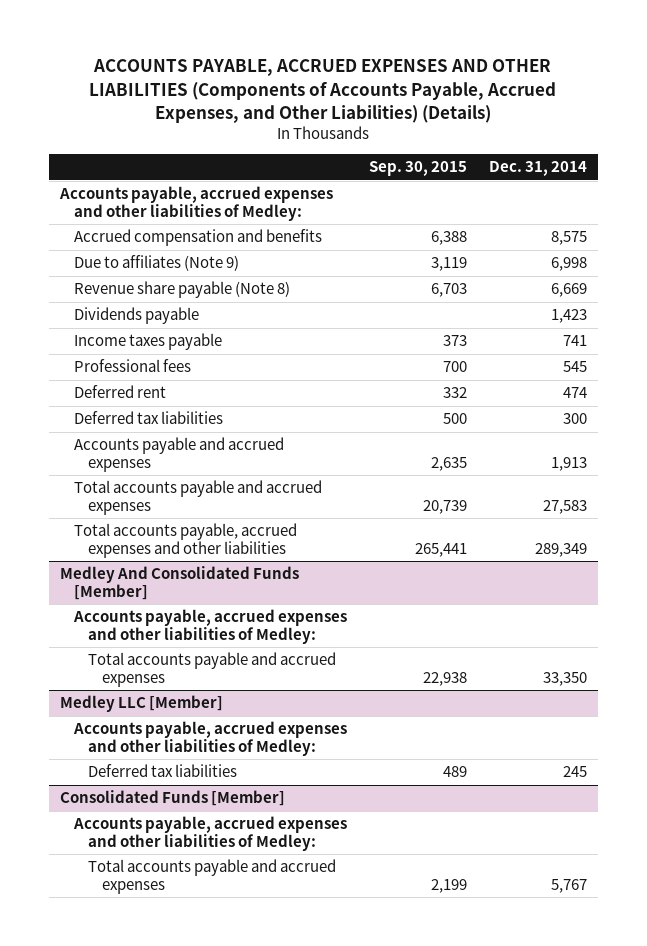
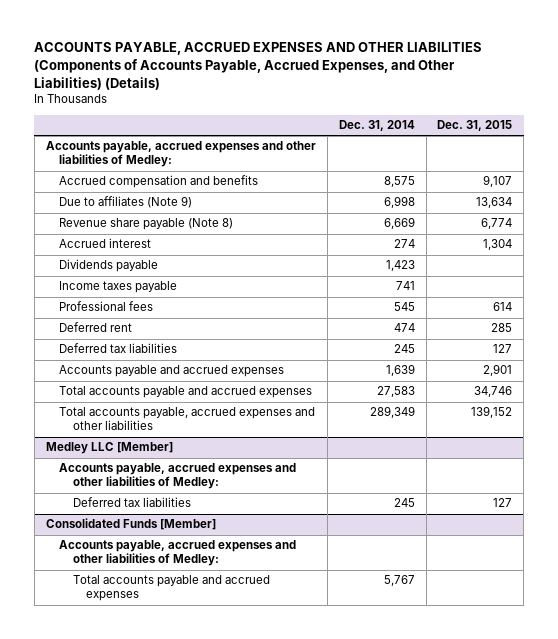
[368,161,467,177] Sep. 30, 2015 -> none
none -> [437,120,513,132] Dec. 31, 2015
none -> [59,238,152,249] Accrued interest
[562,413,587,425] 300 -> [393,344,415,354] 245
[550,456,587,471] 1,913 -> [385,364,415,377] 1,639
[60,566,300,600] Medley And Consolidated Funds [Member] -> none
[72,609,347,644] Accounts payable, accrued expenses and other liabilities of Medley: -> none
[87,652,336,687] Total accounts payable and accrued expenses -> none

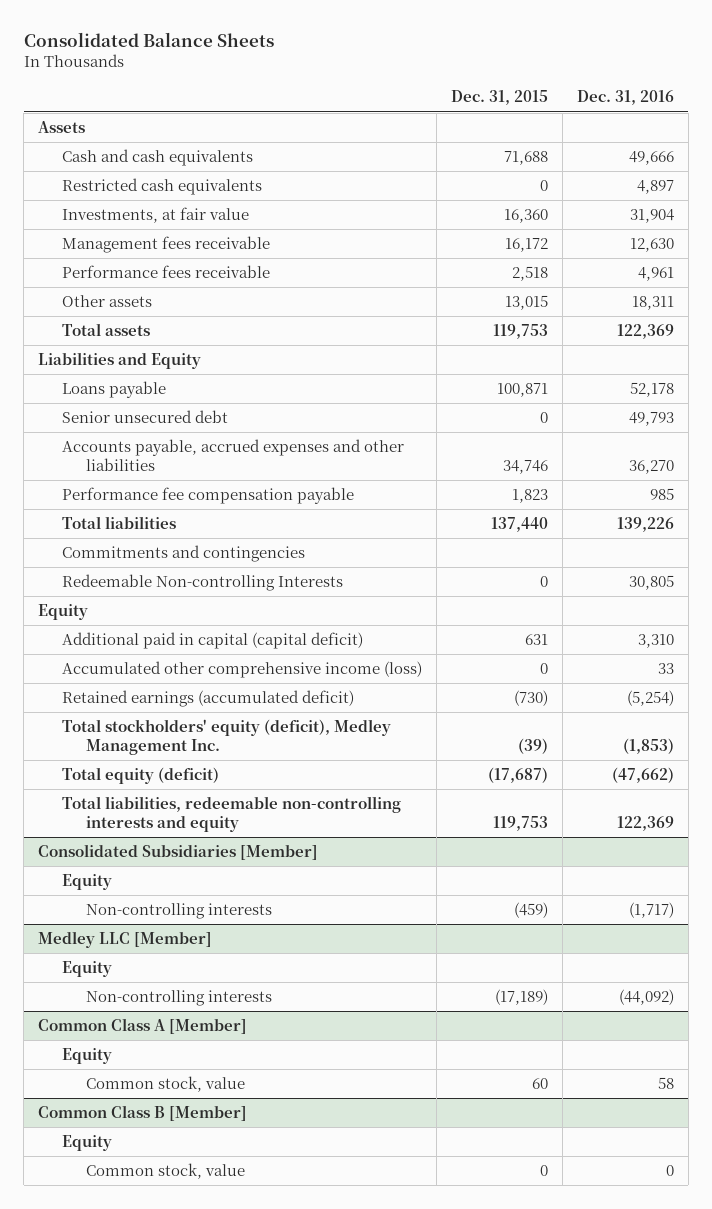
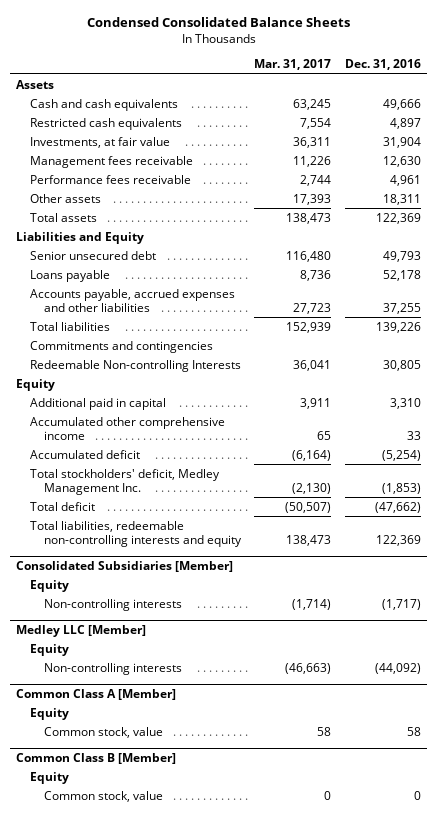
[23,32,274,48] Consolidated Balance Sheets -> [86,17,350,28] Condensed Consolidated Balance Sheets
[451,90,549,106] Dec. 31, 2015 -> none
none -> [254,58,332,70] Mar. 31, 2017
[62,487,355,505] Performance fee compensation payable -> none
[62,381,167,399] Loans payable -> [29,269,110,282] Loans payable
[628,459,674,474] 36,270 -> [382,302,421,314] 37,255
[62,632,364,650] Additional paid in capital (capital deficit) -> [29,397,166,410] Additional paid in capital
[62,661,423,679] Accumulated other comprehensive income (loss) -> [29,416,225,440] Accumulated other comprehensive income
[62,690,355,708] Retained earnings (accumulated deficit) -> [29,449,140,459] Accumulated deficit
[62,719,392,755] Total stockholders' equity (deficit), Medley Management Inc. -> [29,468,220,495] Total stockholders' deficit, Medley Management Inc.
[62,767,220,785] Total equity (deficit) -> [29,501,95,511] Total deficit

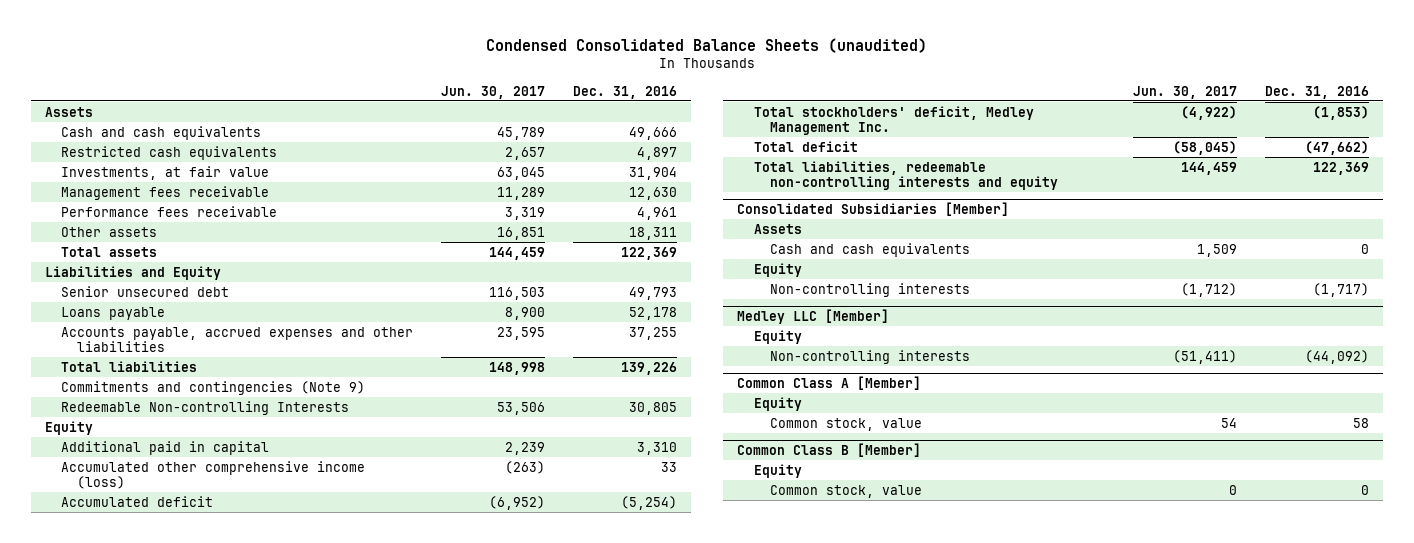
[86,17,350,28] Condensed Consolidated Balance Sheets -> [486,38,928,54] Condensed Consolidated Balance Sheets (unaudited)
[254,58,332,70] Mar. 31, 2017 -> none
none -> [441,85,546,99] Jun. 30, 2017
[29,340,213,353] Commitments and contingencies -> [61,380,366,395] Commitments and contingencies (Note 9)
[29,416,225,440] Accumulated other comprehensive income -> [61,460,366,489] Accumulated other comprehensive income (loss)
none -> [753,223,802,234] Assets
none -> [769,242,970,257] Cash and cash equivalents

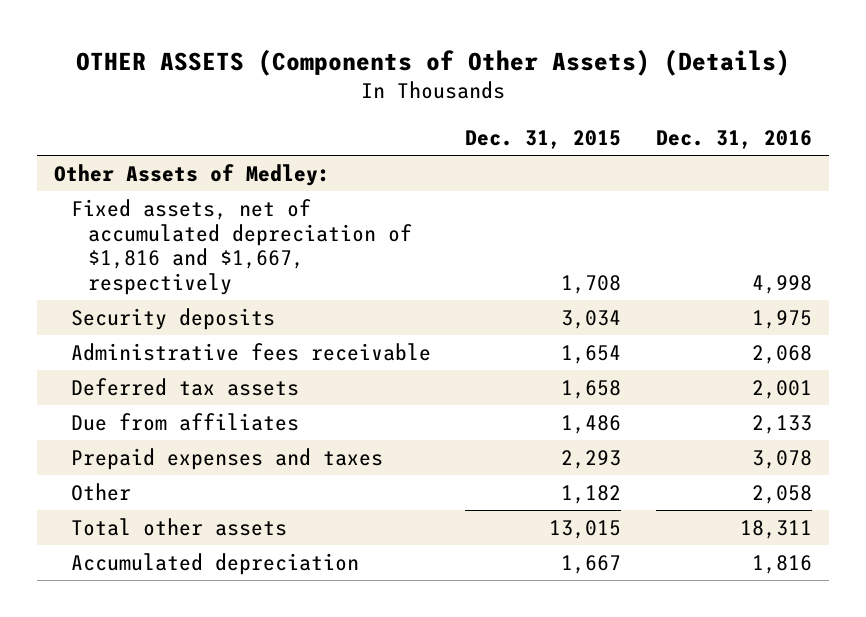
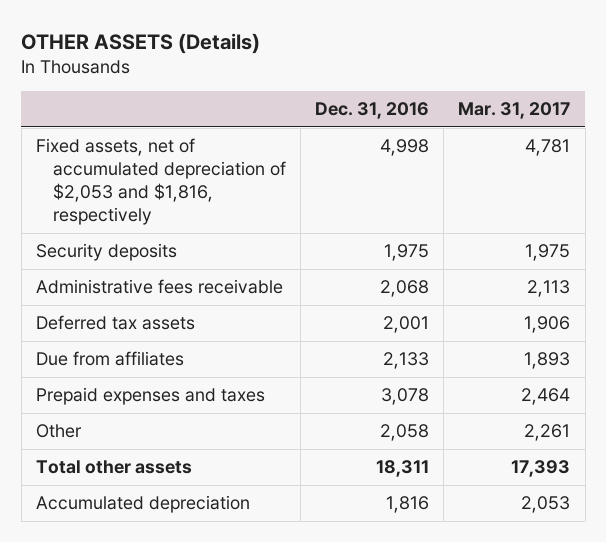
[75,48,790,76] OTHER ASSETS (Components of Other Assets) (Details) -> [21,32,261,54] OTHER ASSETS (Details)
[465,129,622,149] Dec. 31, 2015 -> none
none -> [458,101,571,119] Mar. 31, 2017
[54,164,331,187] Other Assets of Medley: -> none
[70,199,412,295] Fixed assets, net of accumulated depreciation of $1,816 and $1,667, respectively -> [35,138,286,226] Fixed assets, net of accumulated depreciation of $2,053 and $1,816, respectively

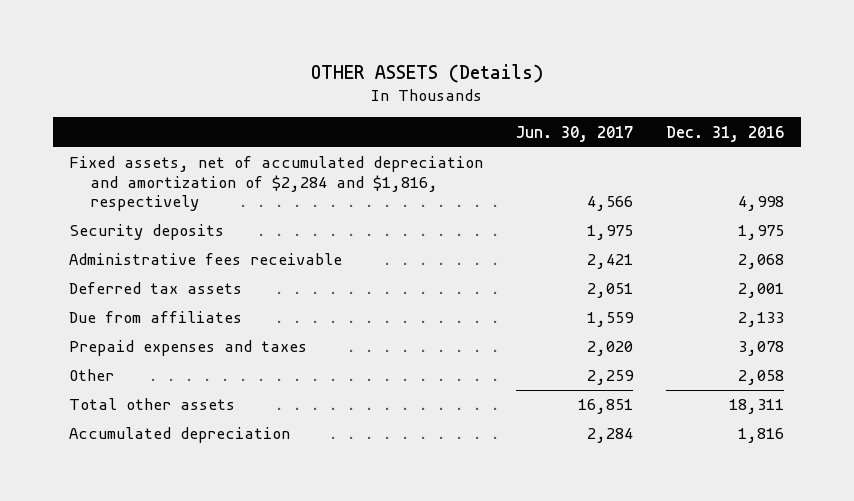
[458,101,571,119] Mar. 31, 2017 -> none
none -> [516,125,634,142] Jun. 30, 2017
[35,138,286,226] Fixed assets, net of accumulated depreciation of $2,053 and $1,816, respectively -> [69,156,484,212] Fixed assets, net of accumulated depreciation and amortization of $2,284 and $1,816, respectively

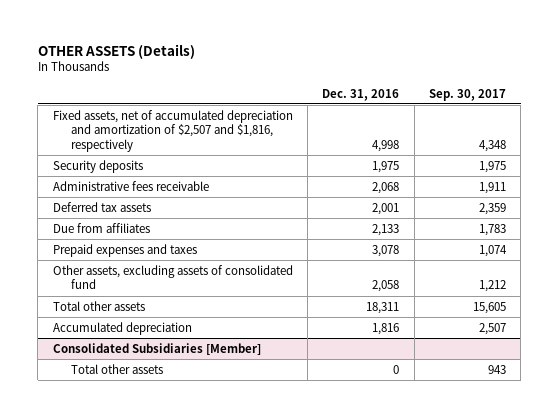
[516,125,634,142] Jun. 30, 2017 -> none
none -> [428,88,506,101] Sep. 30, 2017
[69,156,484,212] Fixed assets, net of accumulated depreciation and amortization of $2,284 and $1,816, respectively -> [52,109,293,153] Fixed assets, net of accumulated depreciation and amortization of $2,507 and $1,816, respectively
[69,369,115,382] Other -> [52,264,293,290] Other assets, excluding assets of consolidated fund
none -> [52,342,261,355] Consolidated Subsidiaries [Member]
none -> [70,363,163,374] Total other assets

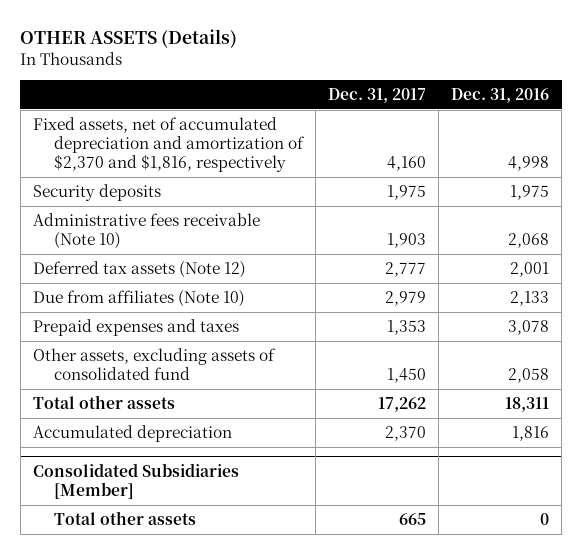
[428,88,506,101] Sep. 30, 2017 -> none
none -> [328,87,427,103] Dec. 31, 2017
[52,109,293,153] Fixed assets, net of accumulated depreciation and amortization of $2,507 and $1,816, respectively -> [32,116,305,173] Fixed assets, net of accumulated depreciation and amortization of $2,370 and $1,816, respectively
[52,180,209,191] Administrative fees receivable -> [32,212,260,250] Administrative fees receivable (Note 10)
[52,201,151,212] Deferred tax assets -> [32,260,246,278] Deferred tax assets (Note 12)
[52,222,150,233] Due from affiliates -> [32,289,245,307] Due from affiliates (Note 10)

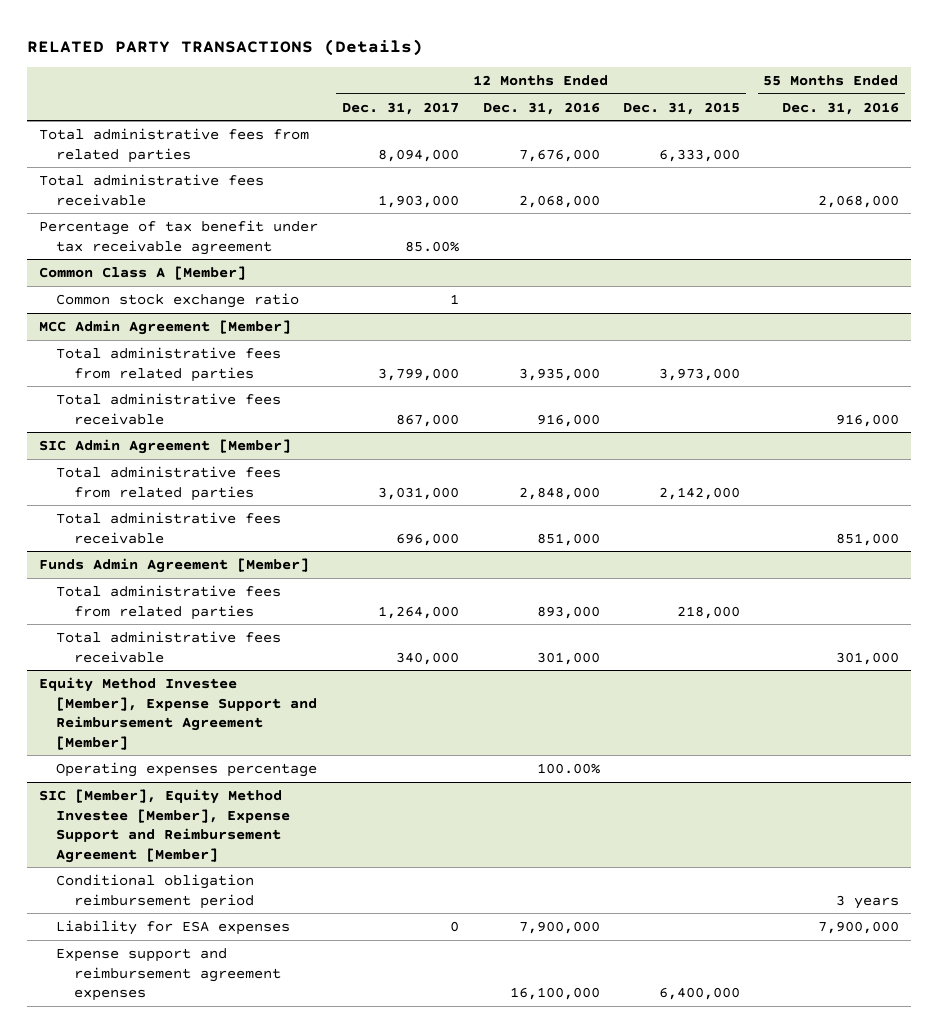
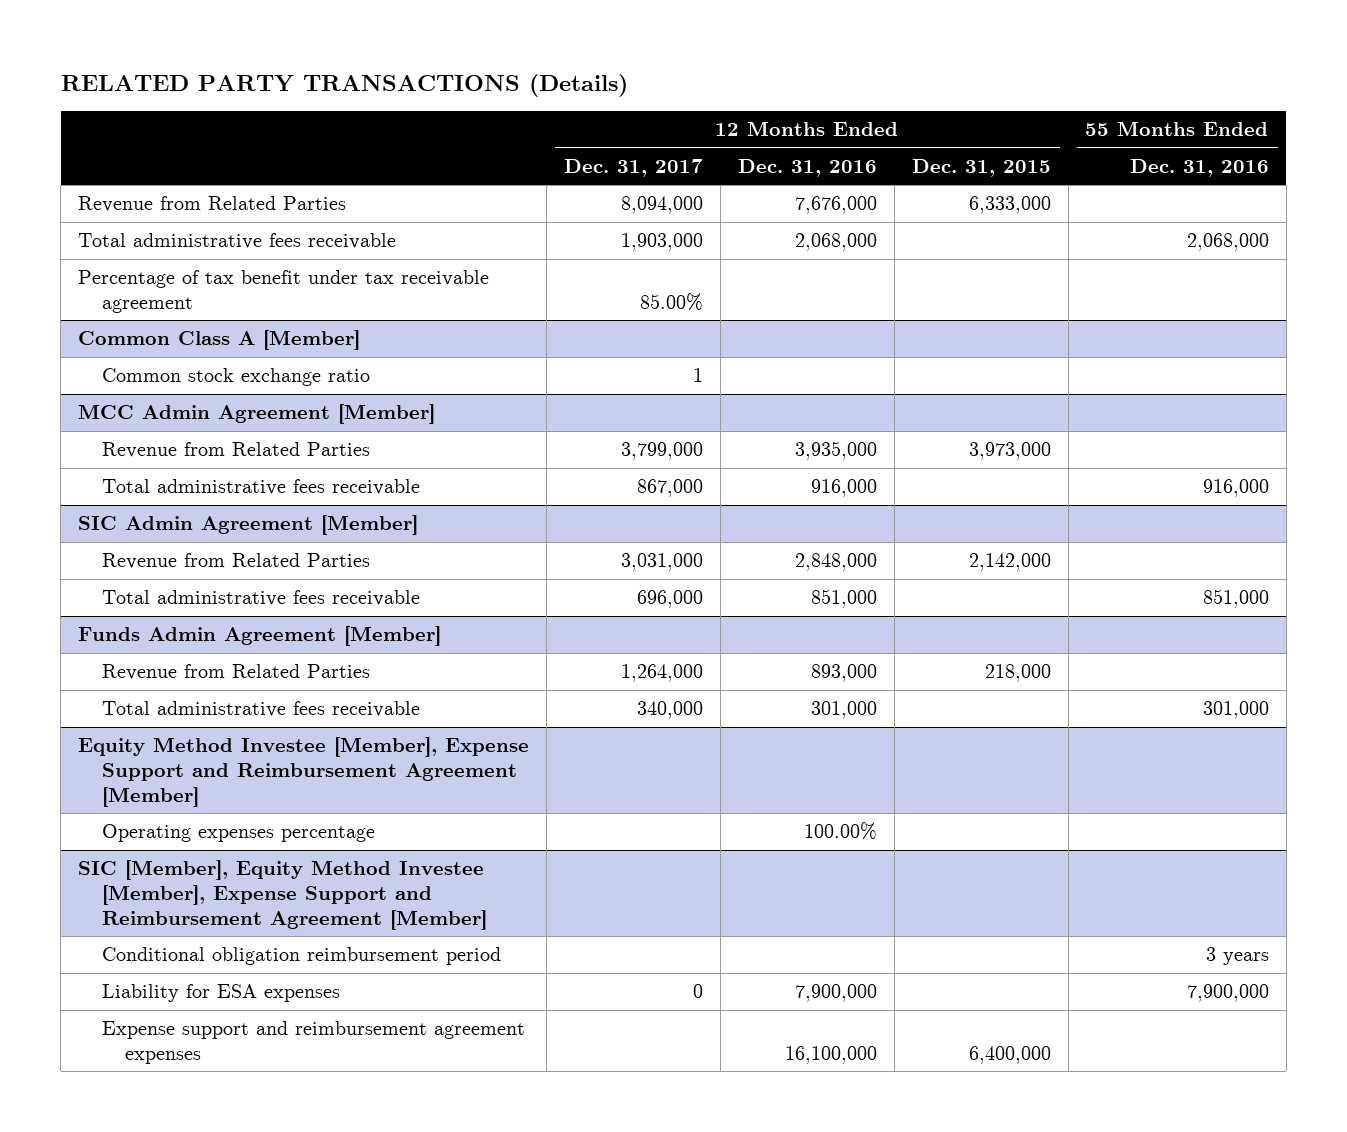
[39,127,310,163] Total administrative fees from related parties -> [78,196,347,213] Revenue from Related Parties
[56,346,282,382] Total administrative fees from related parties -> [101,442,370,459] Revenue from Related Parties
[56,465,282,501] Total administrative fees from related parties -> [101,553,370,570] Revenue from Related Parties
[56,584,282,620] Total administrative fees from related parties -> [101,664,370,681] Revenue from Related Parties

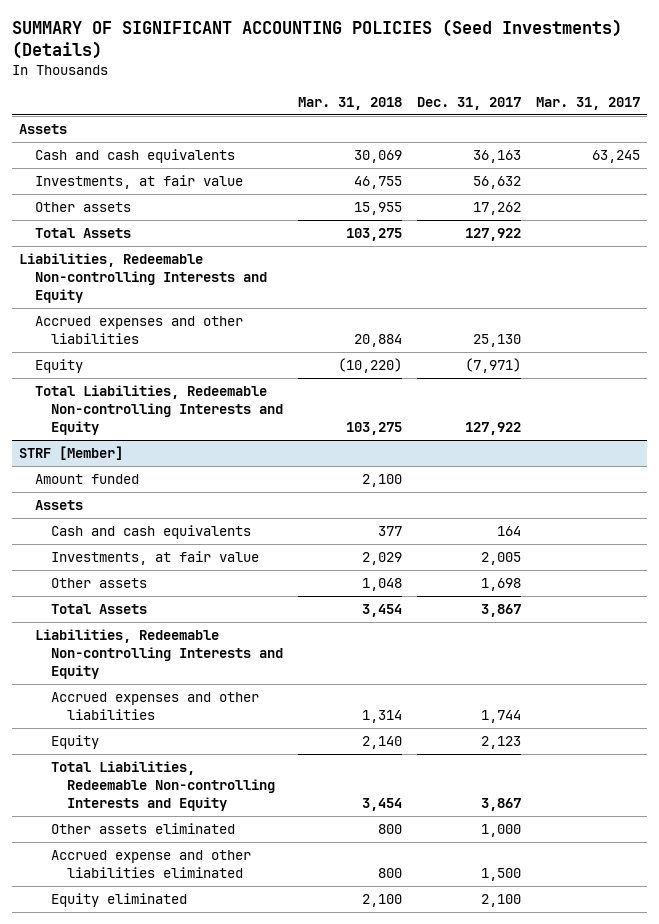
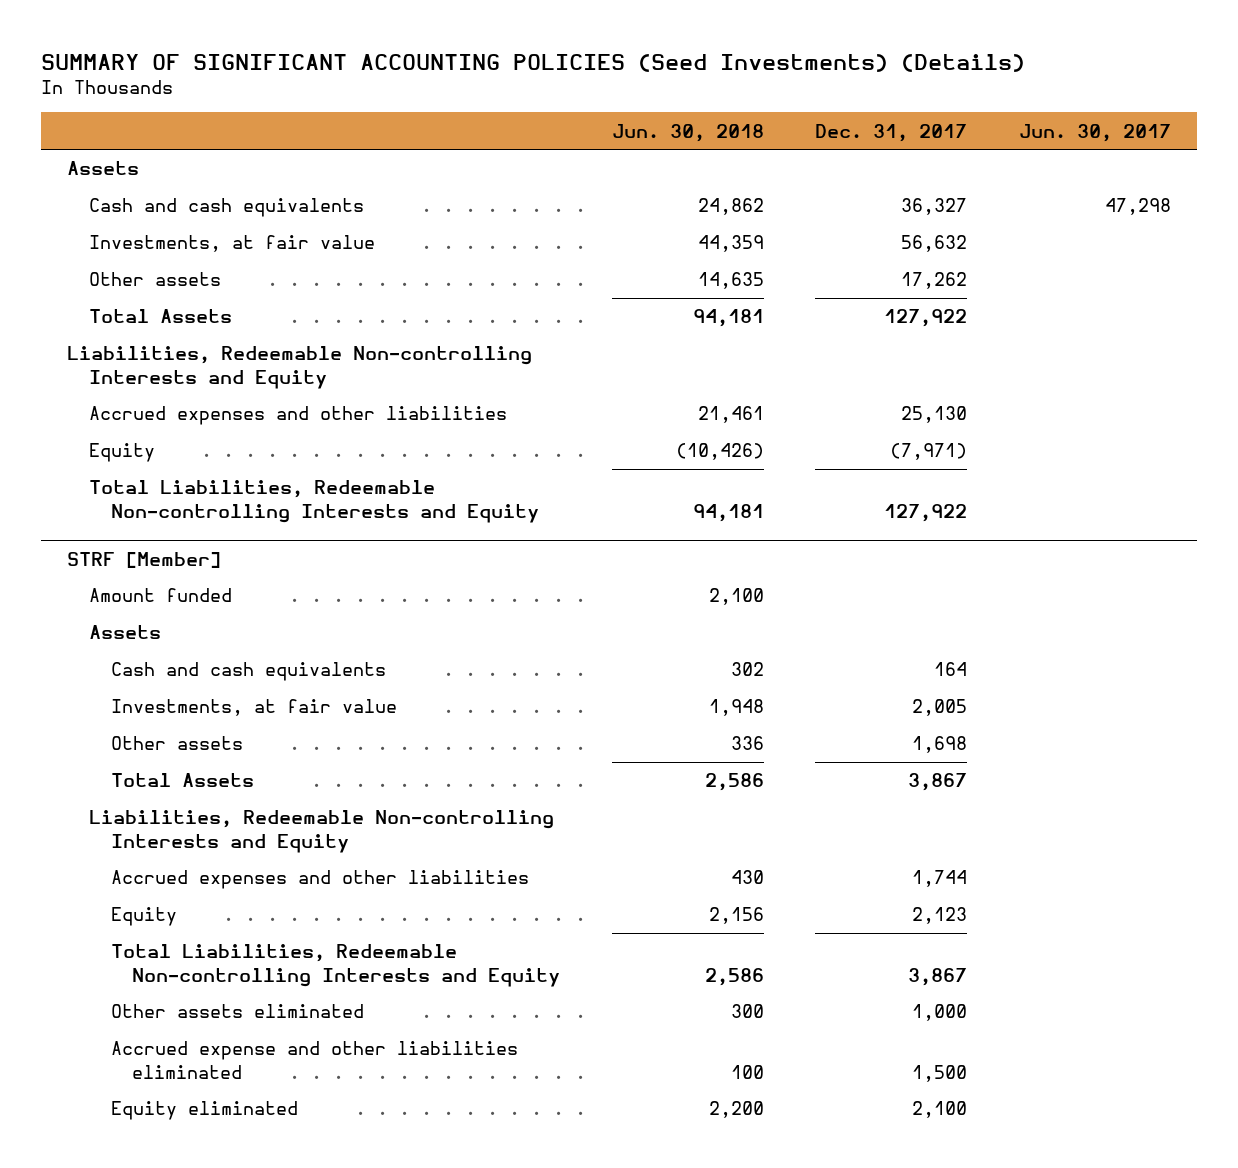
[297,97,402,111] Mar. 31, 2018 -> none
[535,97,640,111] Mar. 31, 2017 -> none
none -> [611,123,764,142] Jun. 30, 2018
none -> [1018,123,1171,142] Jun. 30, 2017
[472,149,521,163] 36,163 -> [901,198,968,216] 36,327

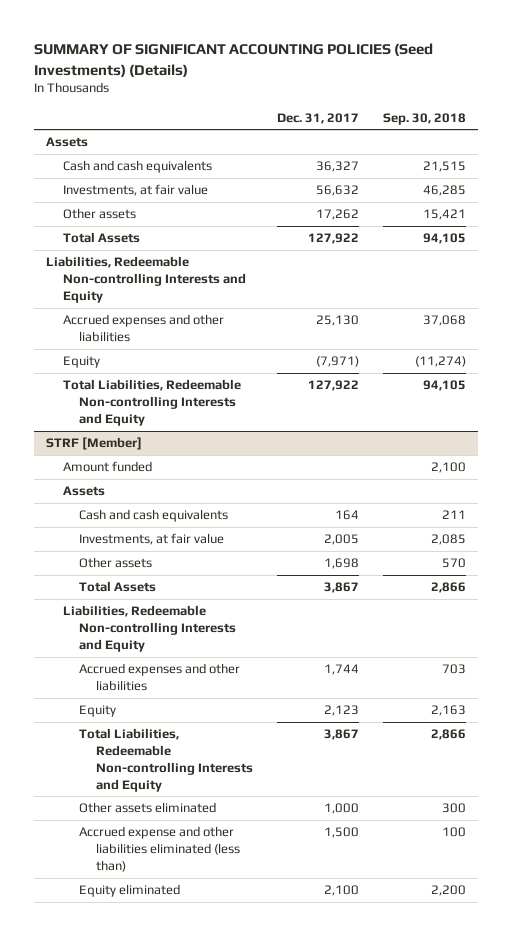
[611,123,764,142] Jun. 30, 2018 -> none
[1018,123,1171,142] Jun. 30, 2017 -> none
none -> [382,112,466,125] Sep. 30, 2018
[110,1041,518,1079] Accrued expense and other liabilities eliminated -> [79,826,240,872] Accrued expense and other liabilities eliminated (less than)

